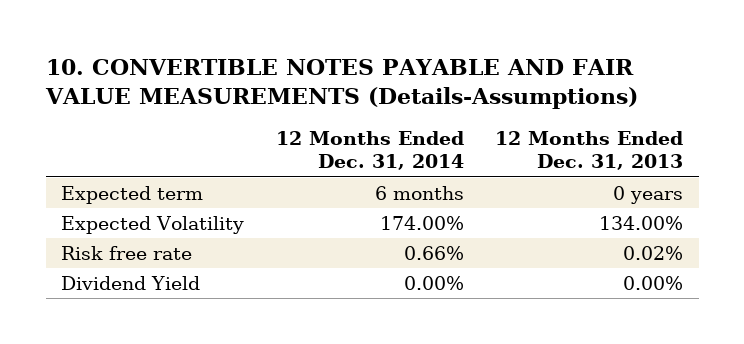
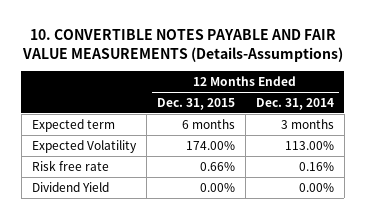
[494,131,683,171] 12 Months Ended Dec. 31, 2013 -> none
none -> [156,97,235,110] Dec. 31, 2015
[374,185,464,200] 6 months -> [280,118,334,129] 3 months
[379,215,464,230] 174.00% -> [284,140,334,150] 113.00%
[403,245,464,260] 0.66% -> [298,161,334,171] 0.16%

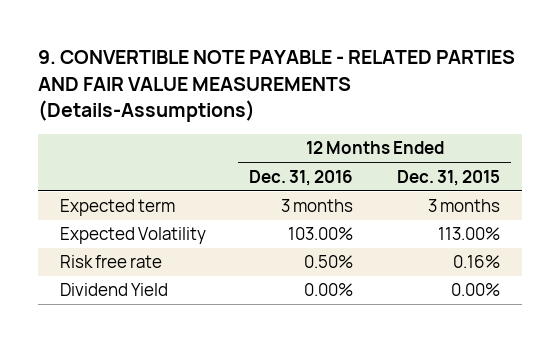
[21,29,343,63] 10. CONVERTIBLE NOTES PAYABLE AND FAIR VALUE MEASUREMENTS (Details-Assumptions) -> [37,50,515,122] 9. CONVERTIBLE NOTE PAYABLE - RELATED PARTIES AND FAIR VALUE MEASUREMENTS (Details-Assumptions)
[255,97,334,110] Dec. 31, 2014 -> none
none -> [249,169,354,186] Dec. 31, 2016
[181,118,235,129] 6 months -> [427,199,500,213] 3 months
[185,140,235,150] 174.00% -> [437,227,500,241] 113.00%
[199,161,235,171] 0.66% -> [452,255,500,269] 0.16%

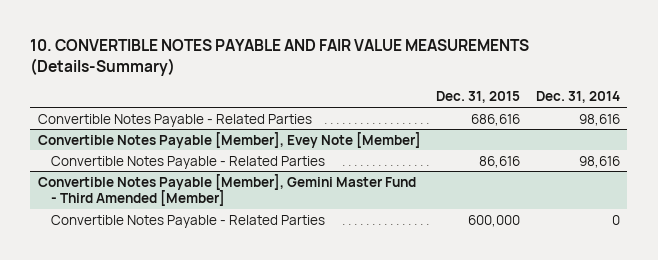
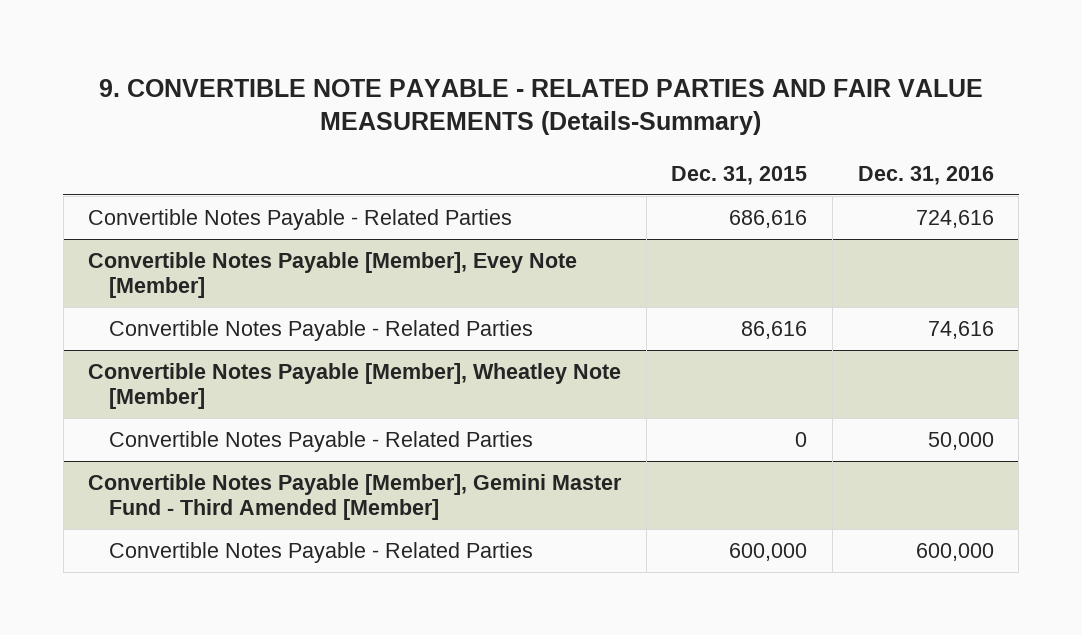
[30,39,530,77] 10. CONVERTIBLE NOTES PAYABLE AND FAIR VALUE MEASUREMENTS (Details-Summary) -> [98,78,983,136] 9. CONVERTIBLE NOTE PAYABLE - RELATED PARTIES AND FAIR VALUE MEASUREMENTS (Details-Summary)
[535,91,620,104] Dec. 31, 2014 -> none
none -> [857,165,994,185] Dec. 31, 2016
none -> [88,362,622,410] Convertible Notes Payable [Member], Wheatley Note [Member]
none -> [109,430,534,452] Convertible Notes Payable - Related Parties

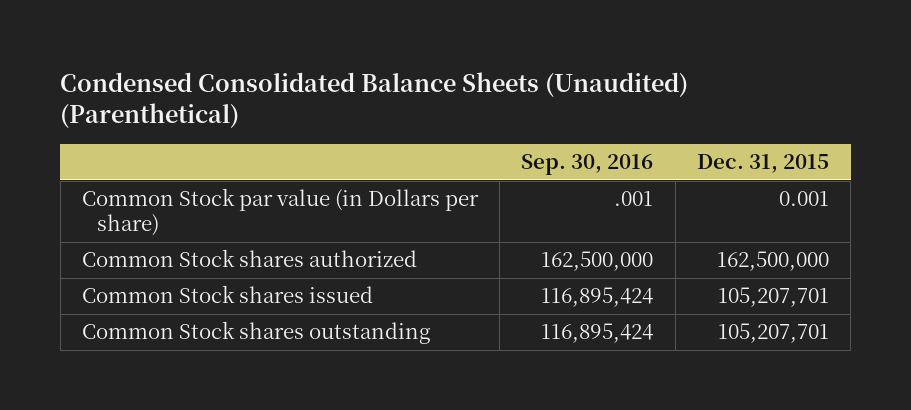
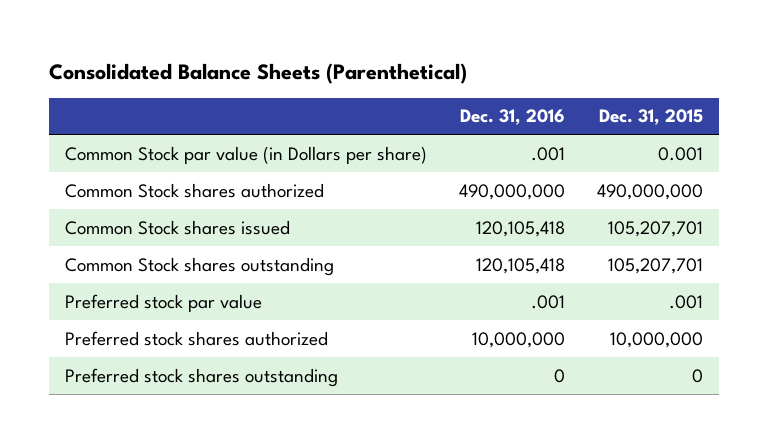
[60,71,689,129] Condensed Consolidated Balance Sheets (Unaudited) (Parenthetical) -> [49,62,468,84] Consolidated Balance Sheets (Parenthetical)
[521,154,654,176] Sep. 30, 2016 -> none
none -> [460,109,566,126] Dec. 31, 2016
[717,251,830,272] 162,500,000 -> [597,183,704,200] 490,000,000
none -> [65,293,263,312] Preferred stock par value
none -> [65,330,329,346] Preferred stock shares authorized
none -> [65,367,339,387] Preferred stock shares outstanding

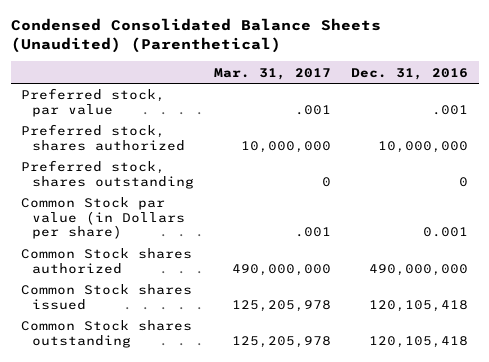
[49,62,468,84] Consolidated Balance Sheets (Parenthetical) -> [10,17,381,53] Condensed Consolidated Balance Sheets (Unaudited) (Parenthetical)
[599,109,704,126] Dec. 31, 2015 -> none
none -> [214,67,332,80] Mar. 31, 2017
none -> [20,88,165,117] Preferred stock, par value
none -> [20,124,186,151] Preferred stock, shares authorized
none -> [20,160,195,189] Preferred stock, shares outstanding
[531,146,566,161] .001 -> [423,226,469,237] 0.001
[65,293,263,312] Preferred stock par value -> none
[65,330,329,346] Preferred stock shares authorized -> none
[65,367,339,387] Preferred stock shares outstanding -> none

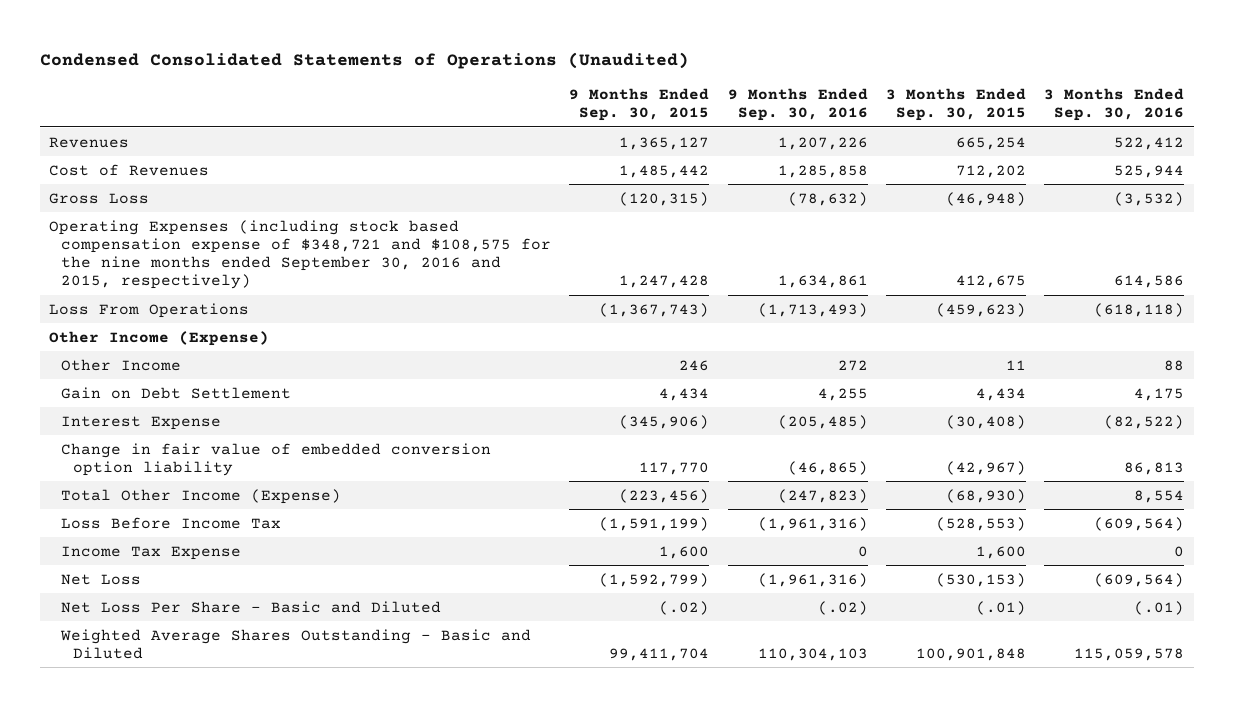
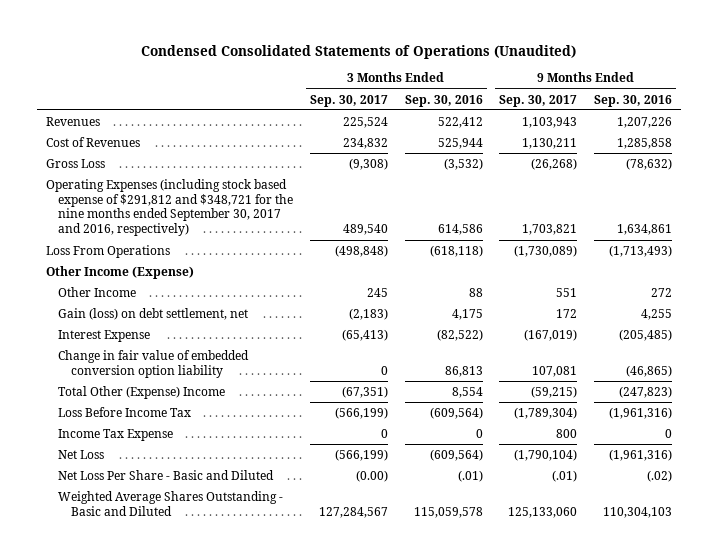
[569,87,710,122] 9 Months Ended Sep. 30, 2015 -> none
[886,87,1027,122] 3 Months Ended Sep. 30, 2015 -> none
none -> [309,94,388,107] Sep. 30, 2017
none -> [499,94,578,107] Sep. 30, 2017
[49,219,552,290] Operating Expenses (including stock based compensation expense of $348,721 and $108,575 for the nine months ended September 30, 2016 and 2015, respectively) -> [45,178,294,237] Operating Expenses (including stock based expense of $291,812 and $348,721 for the nine months ended September 30, 2017 and 2016, respectively)
[61,386,292,399] Gain on Debt Settlement -> [58,307,249,320] Gain (loss) on debt settlement, net
[61,488,342,504] Total Other Income (Expense) -> [58,385,226,399] Total Other (Expense) Income

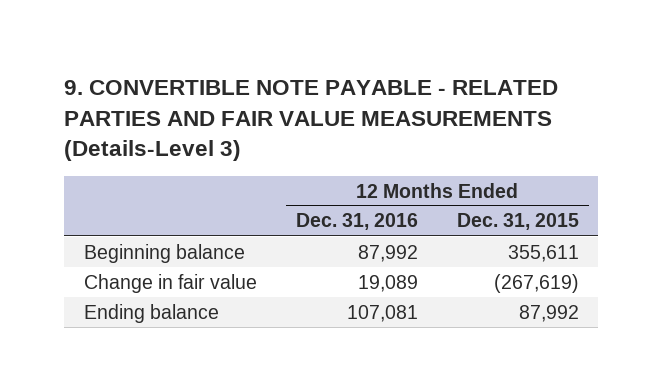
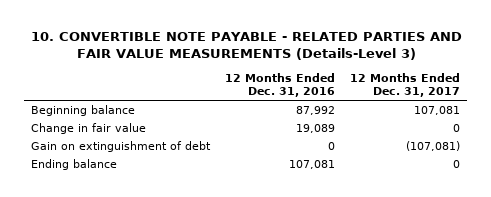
[64,79,559,162] 9. CONVERTIBLE NOTE PAYABLE - RELATED PARTIES AND FAIR VALUE MEASUREMENTS (Details-Level 3) -> [30,31,462,60] 10. CONVERTIBLE NOTE PAYABLE - RELATED PARTIES AND FAIR VALUE MEASUREMENTS (Details-Level 3)
[456,213,579,231] Dec. 31, 2015 -> none
none -> [349,72,460,98] 12 Months Ended Dec. 31, 2017
none -> [31,140,212,152] Gain on extinguishment of debt

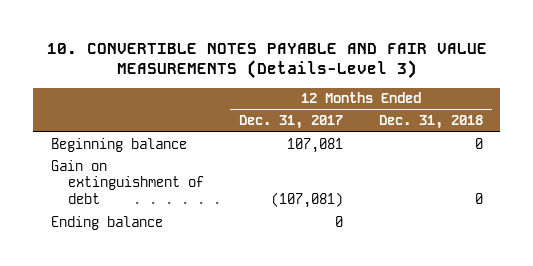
[30,31,462,60] 10. CONVERTIBLE NOTE PAYABLE - RELATED PARTIES AND FAIR VALUE MEASUREMENTS (Details-Level 3) -> [46,42,487,80] 10. CONVERTIBLE NOTES PAYABLE AND FAIR VALUE MEASUREMENTS (Details-Level 3)
[225,72,336,98] 12 Months Ended Dec. 31, 2016 -> none
none -> [378,115,483,130] Dec. 31, 2018
[31,122,147,134] Change in fair value -> none

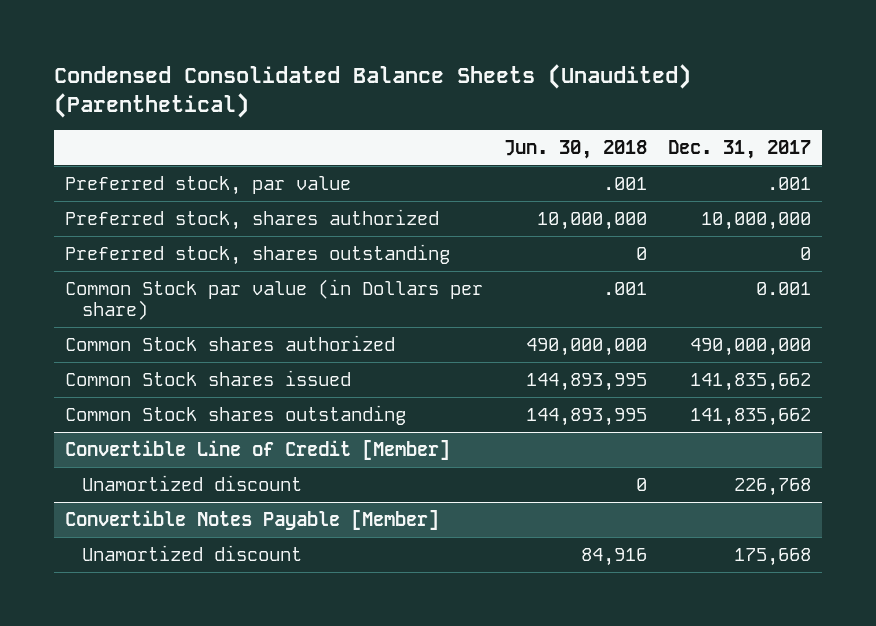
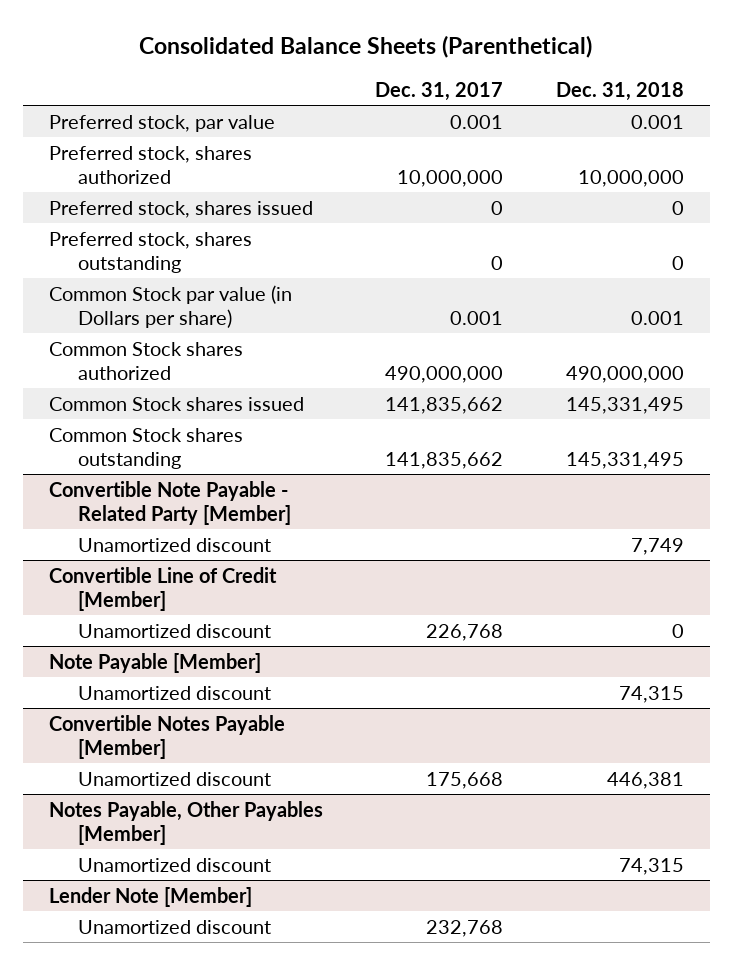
[54,63,692,118] Condensed Consolidated Balance Sheets (Unaudited) (Parenthetical) -> [139,35,593,59] Consolidated Balance Sheets (Parenthetical)
[504,139,648,159] Jun. 30, 2018 -> none
none -> [555,81,684,101] Dec. 31, 2018
[767,176,812,190] .001 -> [450,114,504,129] 0.001
none -> [49,200,314,218] Preferred stock, shares issued
none -> [49,480,292,526] Convertible Note Payable - Related Party [Member]
none -> [78,537,272,552] Unamortized discount
none -> [49,652,262,673] Note Payable [Member]
none -> [78,685,272,700] Unamortized discount
none -> [49,800,324,846] Notes Payable, Other Payables [Member]
none -> [78,857,272,872] Unamortized discount
none -> [49,886,253,907] Lender Note [Member]
none -> [78,919,272,934] Unamortized discount

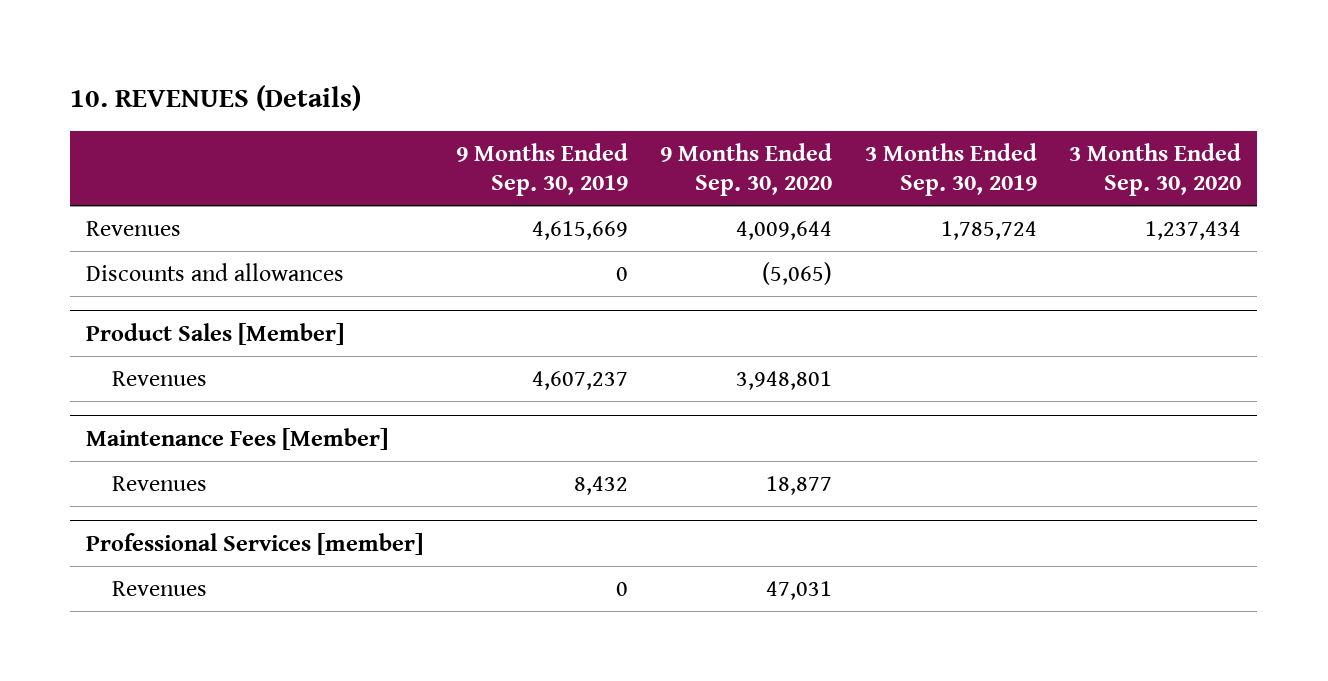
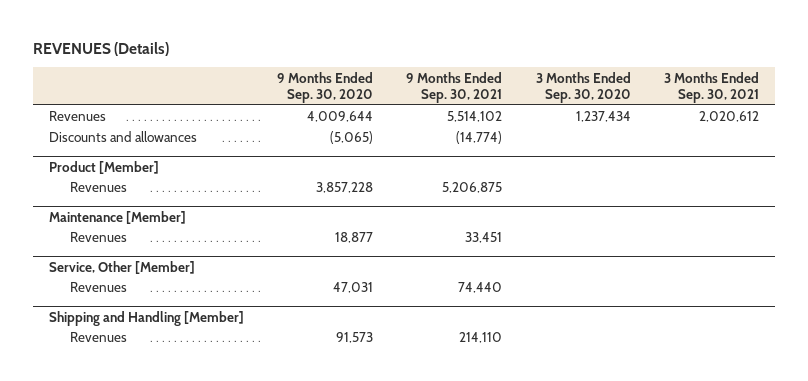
[70,85,362,112] 10. REVENUES (Details) -> [32,41,169,56] REVENUES (Details)
[455,142,628,197] 9 Months Ended Sep. 30, 2019 -> none
[864,142,1037,197] 3 Months Ended Sep. 30, 2019 -> none
none -> [406,71,503,104] 9 Months Ended Sep. 30, 2021
none -> [663,71,759,104] 3 Months Ended Sep. 30, 2021
[86,322,345,345] Product Sales [Member] -> [49,160,160,174] Product [Member]
[736,370,833,390] 3,948,801 -> [316,182,374,194] 3,857,228
[86,427,389,450] Maintenance Fees [Member] -> [49,210,187,224] Maintenance [Member]
[86,532,424,555] Professional Services [member] -> [49,260,196,274] Service, Other [Member]
none -> [49,310,245,326] Shipping and Handling [Member]
none -> [69,332,127,343] Revenues

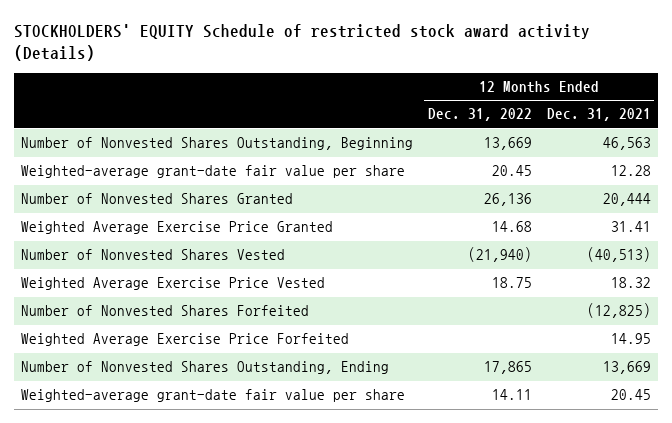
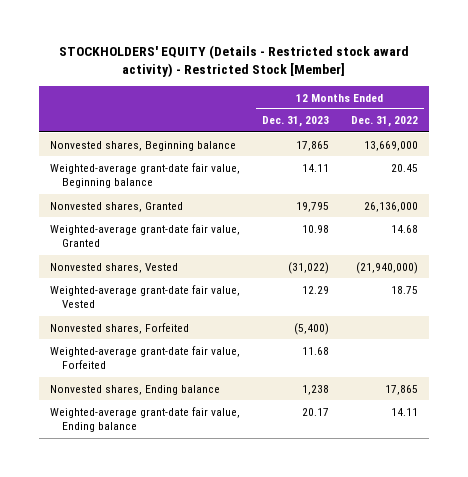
[13,24,590,62] STOCKHOLDERS' EQUITY Schedule of restricted stock award activity (Details) -> [58,45,409,78] STOCKHOLDERS' EQUITY (Details - Restricted stock award activity) - Restricted Stock [Member]
[546,108,651,122] Dec. 31, 2021 -> none
none -> [261,116,329,128] Dec. 31, 2023
[21,137,414,151] Number of Nonvested Shares Outstanding, Beginning -> [49,140,236,151] Nonvested shares, Beginning balance
[483,137,532,151] 13,669 -> [364,140,419,151] 13,669,000
[21,165,406,179] Weighted-average grant-date fair value per share -> [49,162,240,189] Weighted-average grant-date fair value, Beginning balance
[21,193,294,205] Number of Nonvested Shares Granted -> [49,201,183,212] Nonvested shares, Granted
[483,193,532,207] 26,136 -> [364,201,419,212] 26,136,000
[21,221,334,235] Weighted Average Exercise Price Granted -> [49,223,240,248] Weighted-average grant-date fair value, Granted
[21,249,286,261] Number of Nonvested Shares Vested -> [49,262,178,273] Nonvested shares, Vested
[467,247,532,263] (21,940) -> [356,261,419,274] (21,940,000)
[21,277,326,291] Weighted Average Exercise Price Vested -> [49,284,240,309] Weighted-average grant-date fair value, Vested
[21,305,310,317] Number of Nonvested Shares Forfeited -> [49,322,189,334] Nonvested shares, Forfeited
[21,333,350,347] Weighted Average Exercise Price Forfeited -> [49,345,240,370] Weighted-average grant-date fair value, Forfeited
[21,361,390,375] Number of Nonvested Shares Outstanding, Ending -> [49,384,220,395] Nonvested shares, Ending balance
[21,389,406,403] Weighted-average grant-date fair value per share -> [49,406,240,433] Weighted-average grant-date fair value, Ending balance

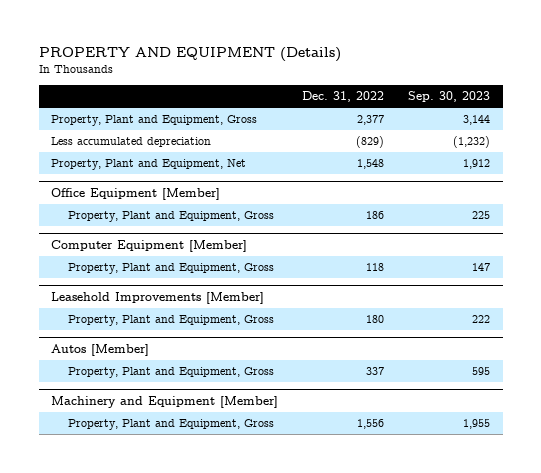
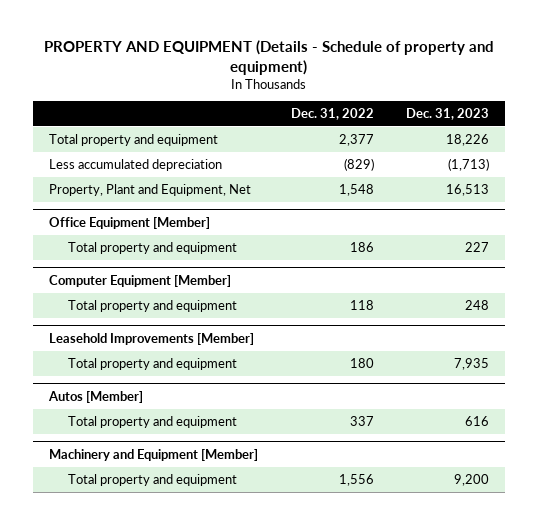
[38,47,341,63] PROPERTY AND EQUIPMENT (Details) -> [44,40,495,75] PROPERTY AND EQUIPMENT (Details - Schedule of property and equipment)
[408,91,491,103] Sep. 30, 2023 -> none
none -> [406,107,490,120] Dec. 31, 2023
[50,115,257,127] Property, Plant and Equipment, Gross -> [49,133,219,146] Total property and equipment
[68,211,275,223] Property, Plant and Equipment, Gross -> [68,241,238,254] Total property and equipment
[68,263,275,275] Property, Plant and Equipment, Gross -> [68,299,238,312] Total property and equipment
[68,315,275,327] Property, Plant and Equipment, Gross -> [68,357,238,370] Total property and equipment
[68,367,275,379] Property, Plant and Equipment, Gross -> [68,415,238,428] Total property and equipment
[68,419,275,431] Property, Plant and Equipment, Gross -> [68,473,238,486] Total property and equipment

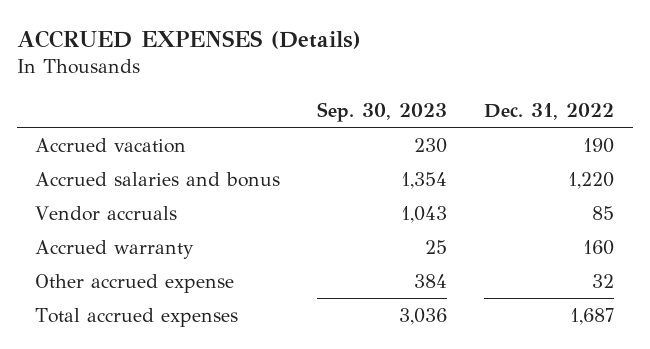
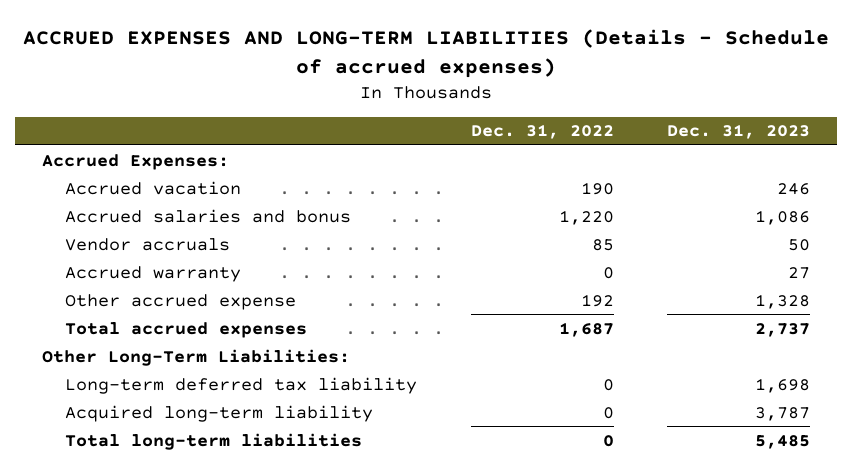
[16,30,361,50] ACCRUED EXPENSES (Details) -> [23,28,830,78] ACCRUED EXPENSES AND LONG-TERM LIABILITIES (Details - Schedule of accrued expenses)
[317,101,448,122] Sep. 30, 2023 -> none
none -> [667,124,811,140] Dec. 31, 2023
none -> [41,153,229,170] Accrued Expenses:
[583,239,615,255] 160 -> [602,266,614,279] 0
[592,273,615,288] 32 -> [580,293,614,307] 192
none -> [41,348,350,366] Other Long-Term Liabilities:
none -> [65,376,418,394] Long-term deferred tax liability
none -> [65,404,374,422] Acquired long-term liability
none -> [65,432,363,450] Total long-term liabilities

